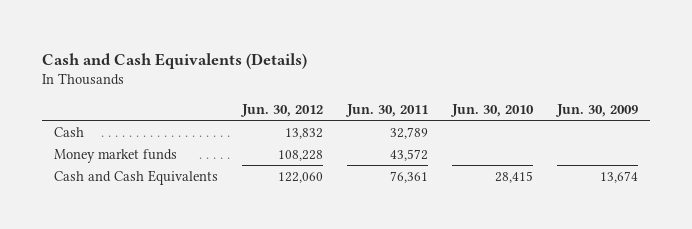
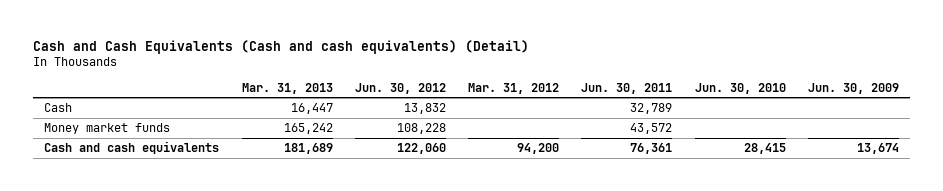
[42,52,308,69] Cash and Cash Equivalents (Details) -> [33,39,530,54] Cash and Cash Equivalents (Cash and cash equivalents) (Detail)
none -> [241,82,333,94] Mar. 31, 2013
none -> [468,82,560,94] Mar. 31, 2012
[54,169,219,185] Cash and Cash Equivalents -> [44,140,220,154] Cash and cash equivalents

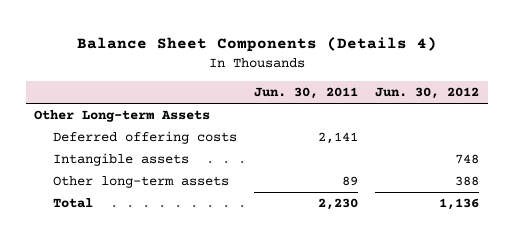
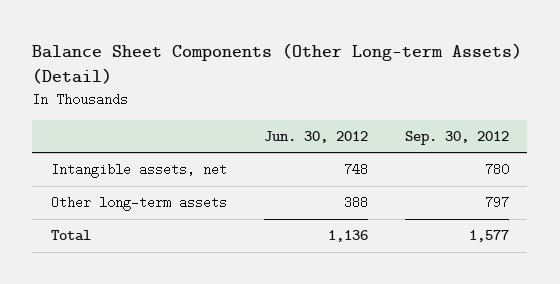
[76,36,437,52] Balance Sheet Components (Details 4) -> [32,43,523,85] Balance Sheet Components (Other Long-term Assets) (Detail)
[254,87,359,100] Jun. 30, 2011 -> none
none -> [404,130,509,145] Sep. 30, 2012
[34,110,211,123] Other Long-term Assets -> none
[53,131,238,145] Deferred offering costs -> none
[53,153,190,167] Intangible assets -> [50,163,227,179] Intangible assets, net

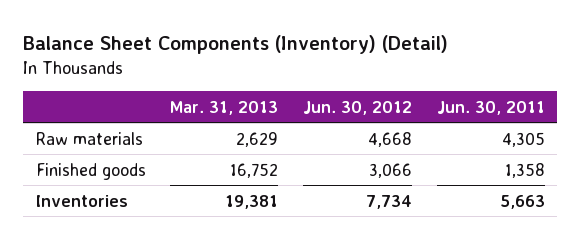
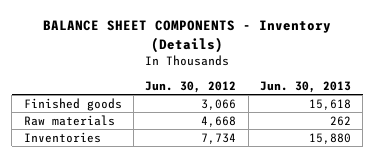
[23,35,449,55] Balance Sheet Components (Inventory) (Detail) -> [43,20,332,53] BALANCE SHEET COMPONENTS - Inventory (Details)
[170,100,279,115] Mar. 31, 2013 -> none
[436,100,545,115] Jun. 30, 2011 -> none
none -> [260,80,352,93] Jun. 30, 2013
[35,131,143,145] Raw materials -> [23,114,115,126] Raw materials

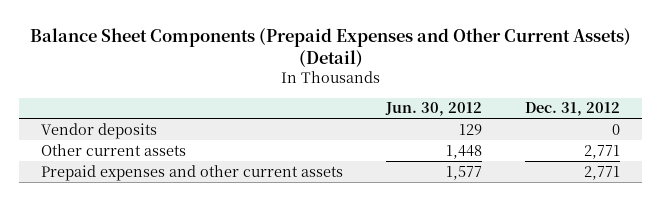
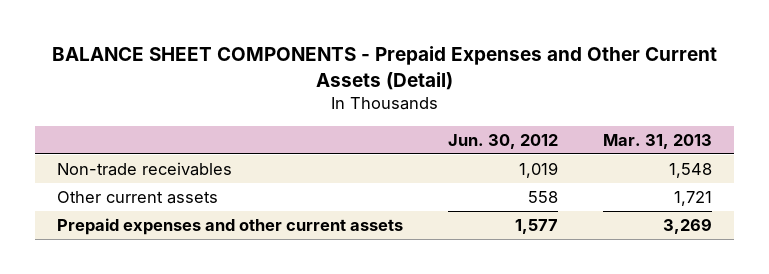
[29,27,631,68] Balance Sheet Components (Prepaid Expenses and Other Current Assets) (Detail) -> [51,45,717,90] BALANCE SHEET COMPONENTS - Prepaid Expenses and Other Current Assets (Detail)
[525,102,621,117] Dec. 31, 2012 -> none
none -> [602,133,712,149] Mar. 31, 2013
[40,122,157,139] Vendor deposits -> none
none -> [57,162,233,177] Non-trade receivables
[446,144,483,159] 1,448 -> [528,191,559,204] 558

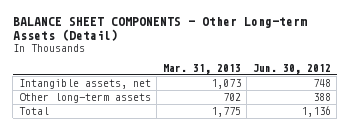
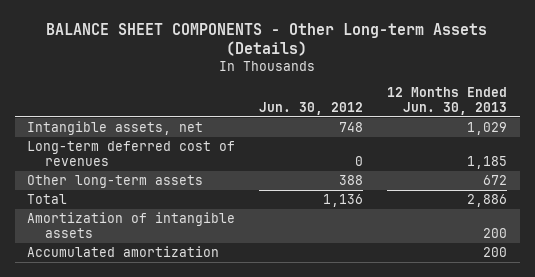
[12,17,307,41] BALANCE SHEET COMPONENTS - Other Long-term Assets (Detail) -> [46,22,488,56] BALANCE SHEET COMPONENTS - Other Long-term Assets (Details)
[162,63,241,74] Mar. 31, 2013 -> none
none -> [387,87,508,115] 12 Months Ended Jun. 30, 2013
none -> [27,141,236,166] Long-term deferred cost of revenues
none -> [27,212,236,238] Amortization of intangible assets
none -> [27,246,220,258] Accumulated amortization

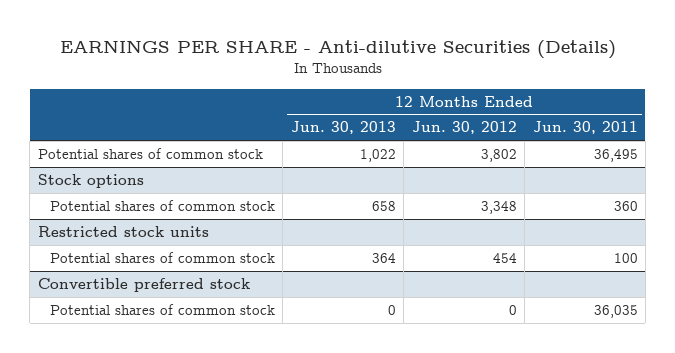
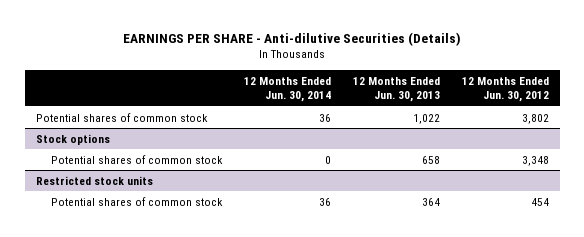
[532,121,638,135] Jun. 30, 2011 -> none
none -> [243,76,331,103] 12 Months Ended Jun. 30, 2014
[37,278,250,293] Convertible preferred stock -> none
[49,304,275,316] Potential shares of common stock -> none

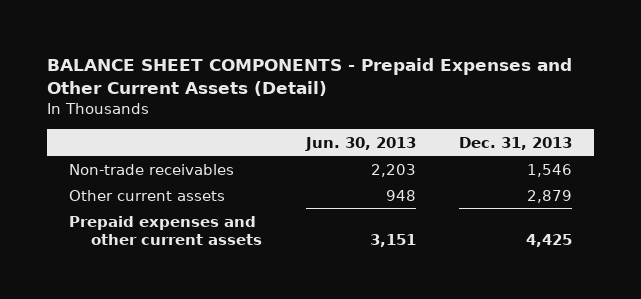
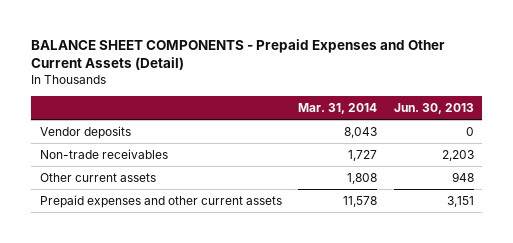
[458,136,572,150] Dec. 31, 2013 -> none
none -> [298,103,378,115] Mar. 31, 2014
none -> [39,125,131,139] Vendor deposits

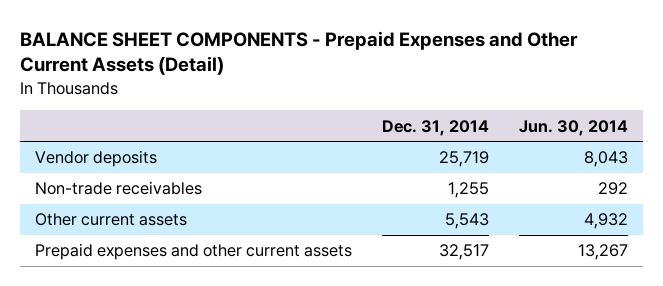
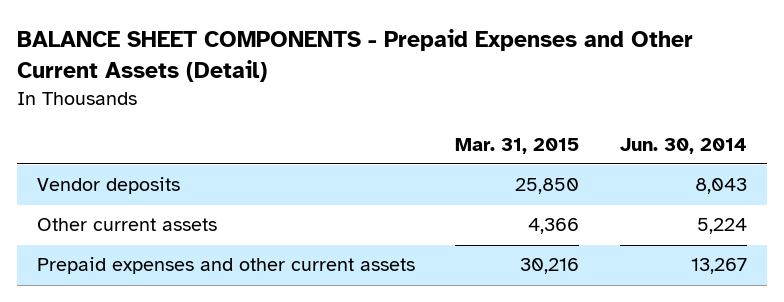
[381,119,489,136] Dec. 31, 2014 -> none
none -> [455,137,580,154] Mar. 31, 2015
[34,181,202,196] Non-trade receivables -> none
[583,213,628,230] 4,932 -> [696,218,747,235] 5,224

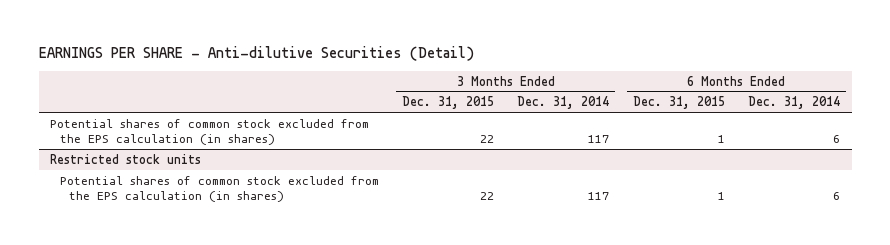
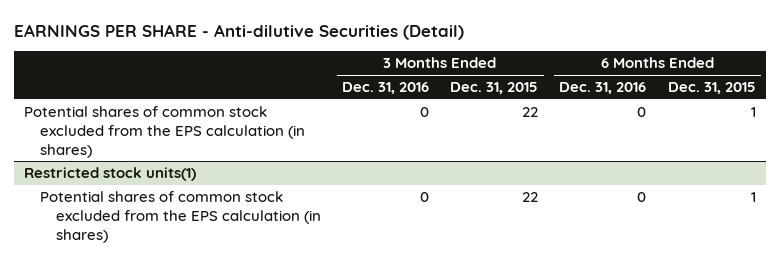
[517,96,610,110] 3 Months Ended Dec. 31, 2014 -> none
[748,96,841,110] 6 Months Ended Dec. 31, 2014 -> none
none -> [342,82,430,95] Dec. 31, 2016
none -> [559,82,647,95] Dec. 31, 2016
[50,153,202,164] Restricted stock units -> [24,167,197,182] Restricted stock units(1)

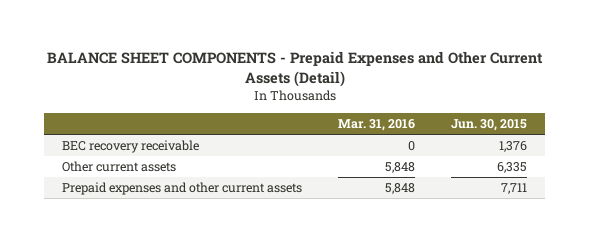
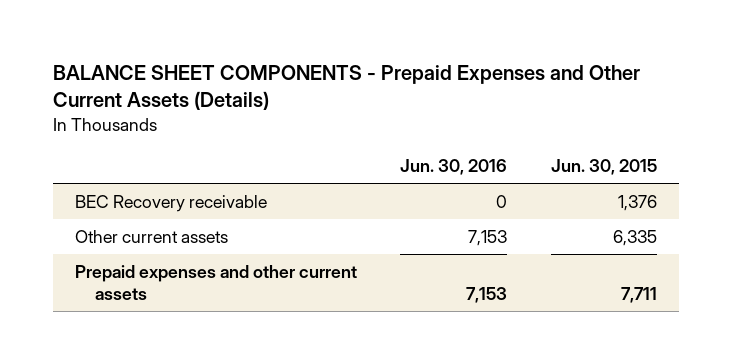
[46,51,543,88] BALANCE SHEET COMPONENTS - Prepaid Expenses and Other Current Assets (Detail) -> [53,65,641,111] BALANCE SHEET COMPONENTS - Prepaid Expenses and Other Current Assets (Details)
[338,119,416,132] Mar. 31, 2016 -> none
none -> [400,158,508,175] Jun. 30, 2016
[61,140,199,154] BEC recovery receivable -> [74,194,267,212] BEC Recovery receivable

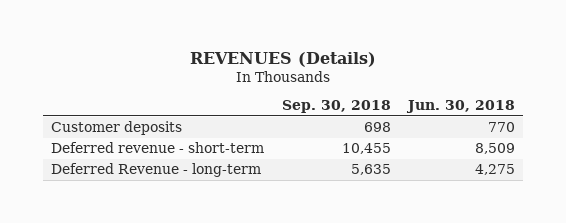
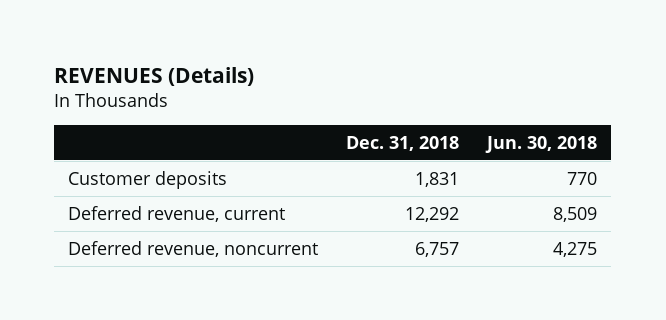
[281,100,391,114] Sep. 30, 2018 -> none
none -> [346,135,460,151] Dec. 31, 2018
[51,142,265,154] Deferred revenue - short-term -> [68,205,286,222] Deferred revenue, current
[51,163,262,178] Deferred Revenue - long-term -> [68,240,319,257] Deferred revenue, noncurrent

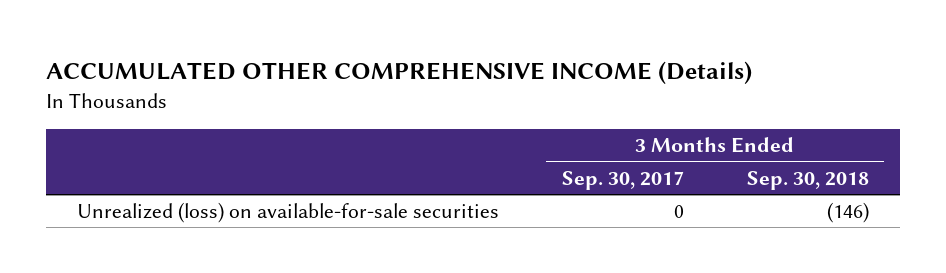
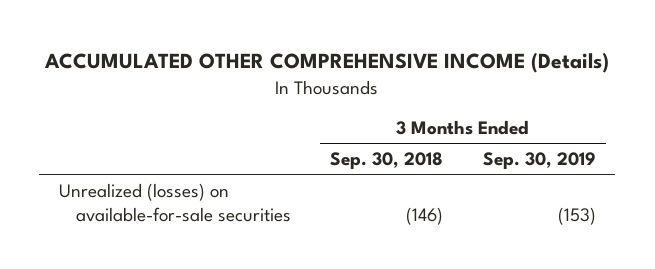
[561,170,684,190] Sep. 30, 2017 -> none
none -> [482,152,596,170] Sep. 30, 2019
[77,202,500,224] Unrealized (loss) on available-for-sale securities -> [58,182,291,222] Unrealized (losses) on available-for-sale securities

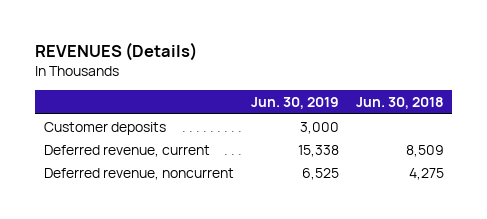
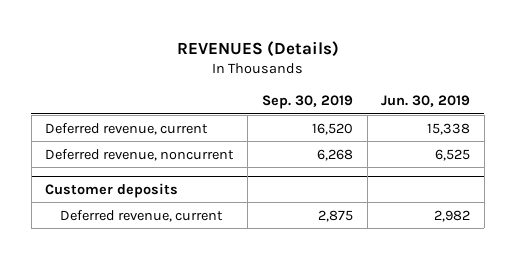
[355,97,444,110] Jun. 30, 2018 -> none
none -> [261,95,353,110] Sep. 30, 2019
[43,121,166,135] Customer deposits -> none
none -> [45,182,179,198] Customer deposits
none -> [60,209,224,222] Deferred revenue, current

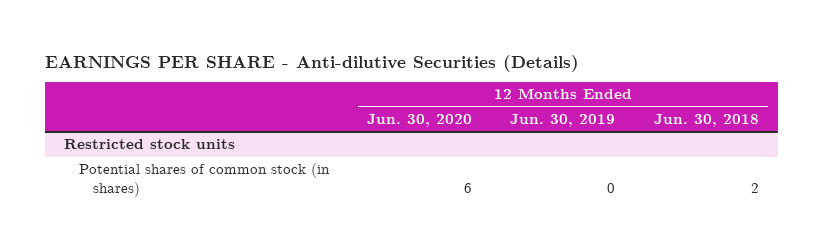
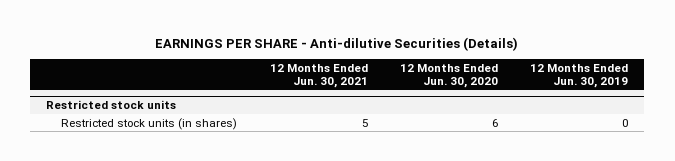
[653,113,759,127] Jun. 30, 2018 -> none
none -> [269,63,368,88] 12 Months Ended Jun. 30, 2021
[78,163,330,197] Potential shares of common stock (in shares) -> [61,117,238,130] Restricted stock units (in shares)

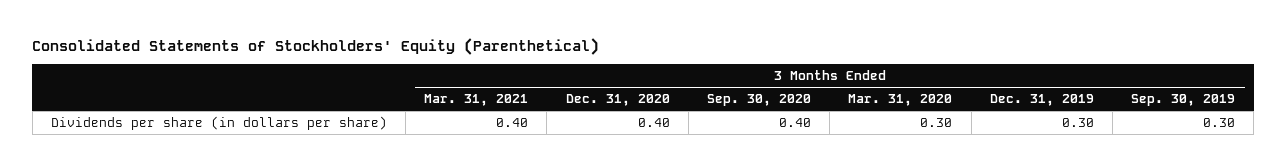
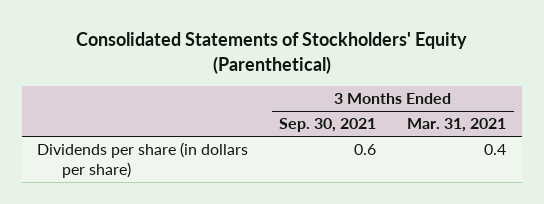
[565,93,670,106] Dec. 31, 2020 -> none
[706,93,811,106] Sep. 30, 2020 -> none
[848,93,953,106] Mar. 31, 2020 -> none
[989,93,1094,106] Dec. 31, 2019 -> none
[1131,93,1236,106] Sep. 30, 2019 -> none
none -> [279,118,377,133] Sep. 30, 2021
[496,117,529,127] 0.40 -> [484,144,507,156] 0.4

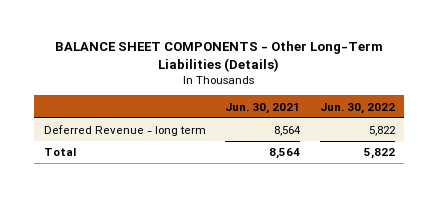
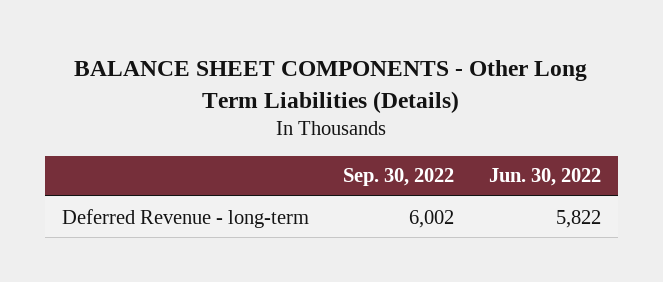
[55,41,384,72] BALANCE SHEET COMPONENTS - Other Long-Term Liabilities (Details) -> [74,60,588,113] BALANCE SHEET COMPONENTS - Other Long Term Liabilities (Details)
[225,102,301,114] Jun. 30, 2021 -> none
none -> [343,168,455,187] Sep. 30, 2022
[43,148,76,157] Total -> none
[43,125,206,137] Deferred Revenue - long term -> [61,208,309,228] Deferred Revenue - long-term

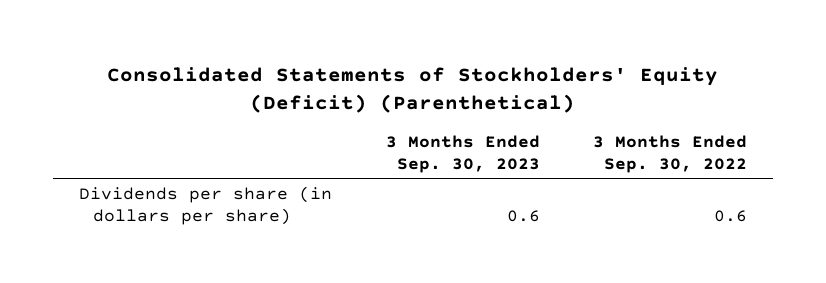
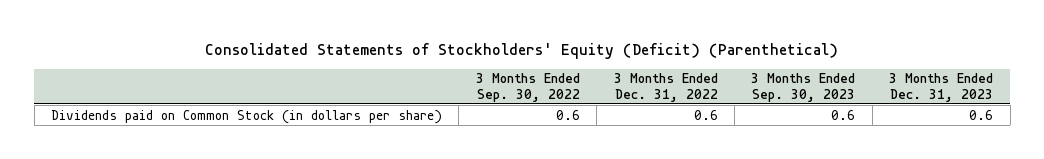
none -> [613,73,718,102] 3 Months Ended Dec. 31, 2022
none -> [889,73,994,102] 3 Months Ended Dec. 31, 2023
[79,186,333,225] Dividends per share (in dollars per share) -> [51,109,443,124] Dividends paid on Common Stock (in dollars per share)

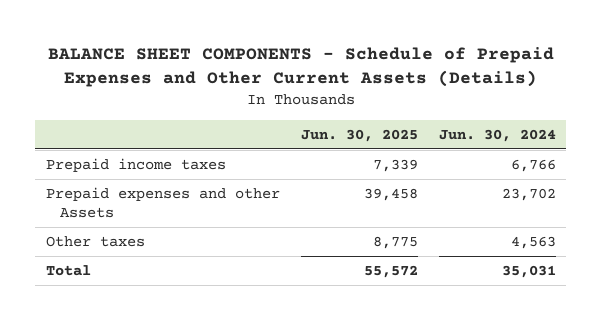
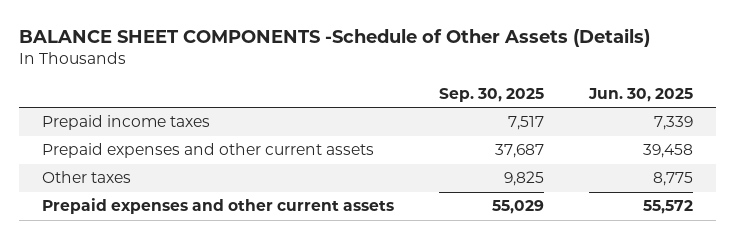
[47,47,554,88] BALANCE SHEET COMPONENTS - Schedule of Prepaid Expenses and Other Current Assets (Details) -> [18,27,650,47] BALANCE SHEET COMPONENTS -Schedule of Other Assets (Details)
[438,128,556,142] Jun. 30, 2024 -> none
none -> [439,87,545,102] Sep. 30, 2025
[45,186,280,219] Prepaid expenses and other Assets -> [41,143,374,159] Prepaid expenses and other current assets
[45,264,91,276] Total -> [41,198,394,215] Prepaid expenses and other current assets

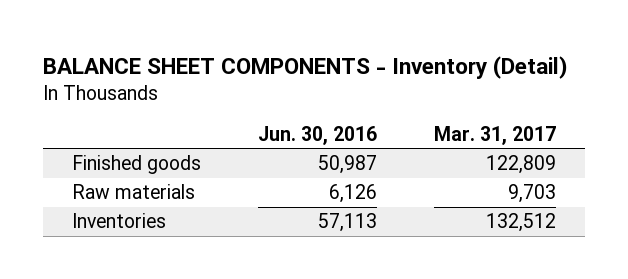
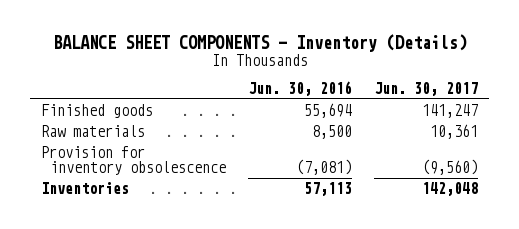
[43,55,569,79] BALANCE SHEET COMPONENTS - Inventory (Detail) -> [52,34,467,53] BALANCE SHEET COMPONENTS - Inventory (Details)
[433,126,556,146] Mar. 31, 2017 -> none
none -> [374,82,479,97] Jun. 30, 2017
[317,155,377,175] 50,987 -> [304,102,353,118] 55,694
[328,184,377,204] 6,126 -> [312,124,353,139] 8,500
none -> [41,145,227,176] Provision for inventory obsolescence

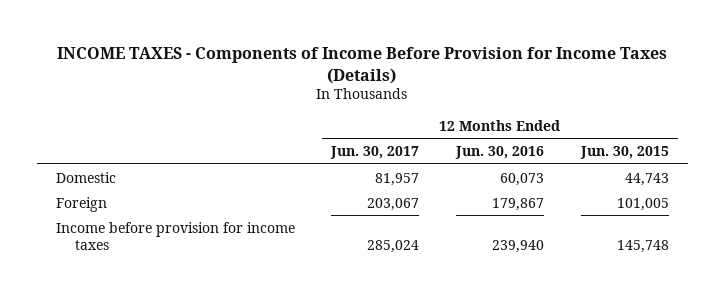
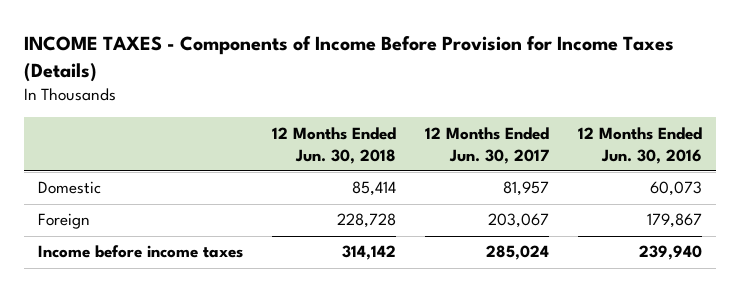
[580,146,670,160] Jun. 30, 2015 -> none
none -> [271,126,396,164] 12 Months Ended Jun. 30, 2018
[55,221,295,250] Income before provision for income taxes -> [38,245,244,259] Income before income taxes

